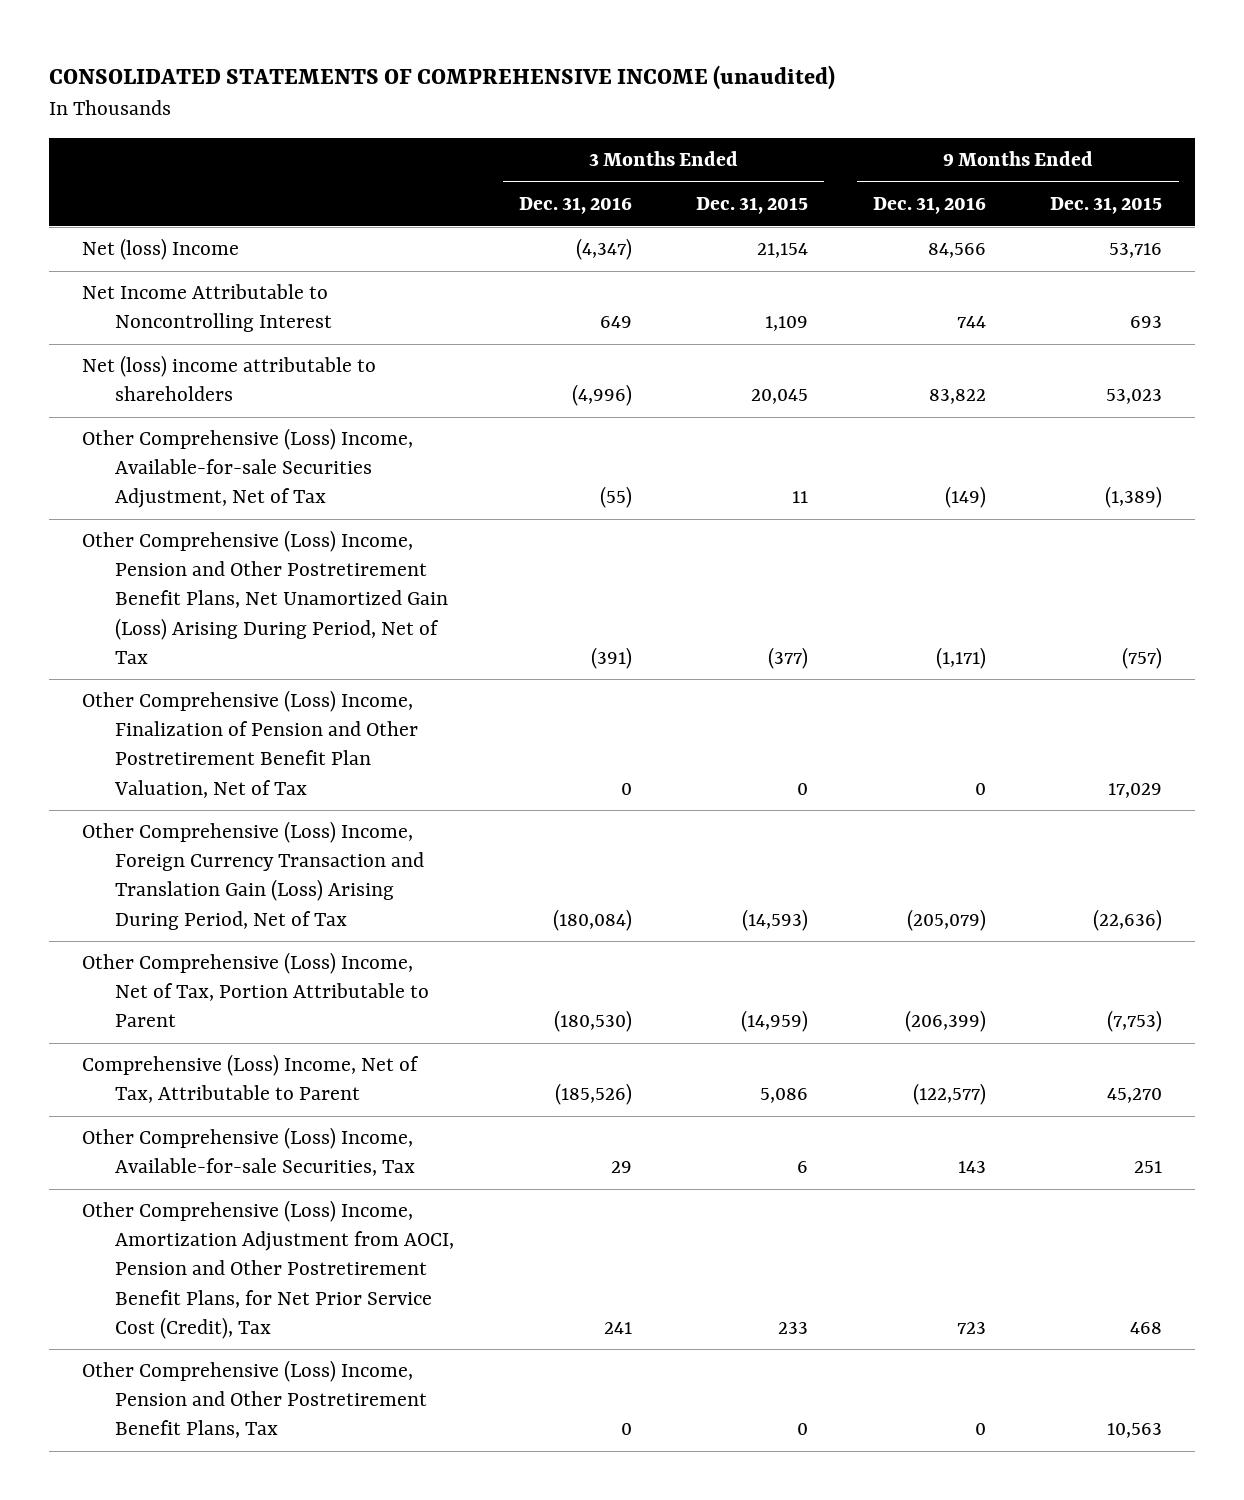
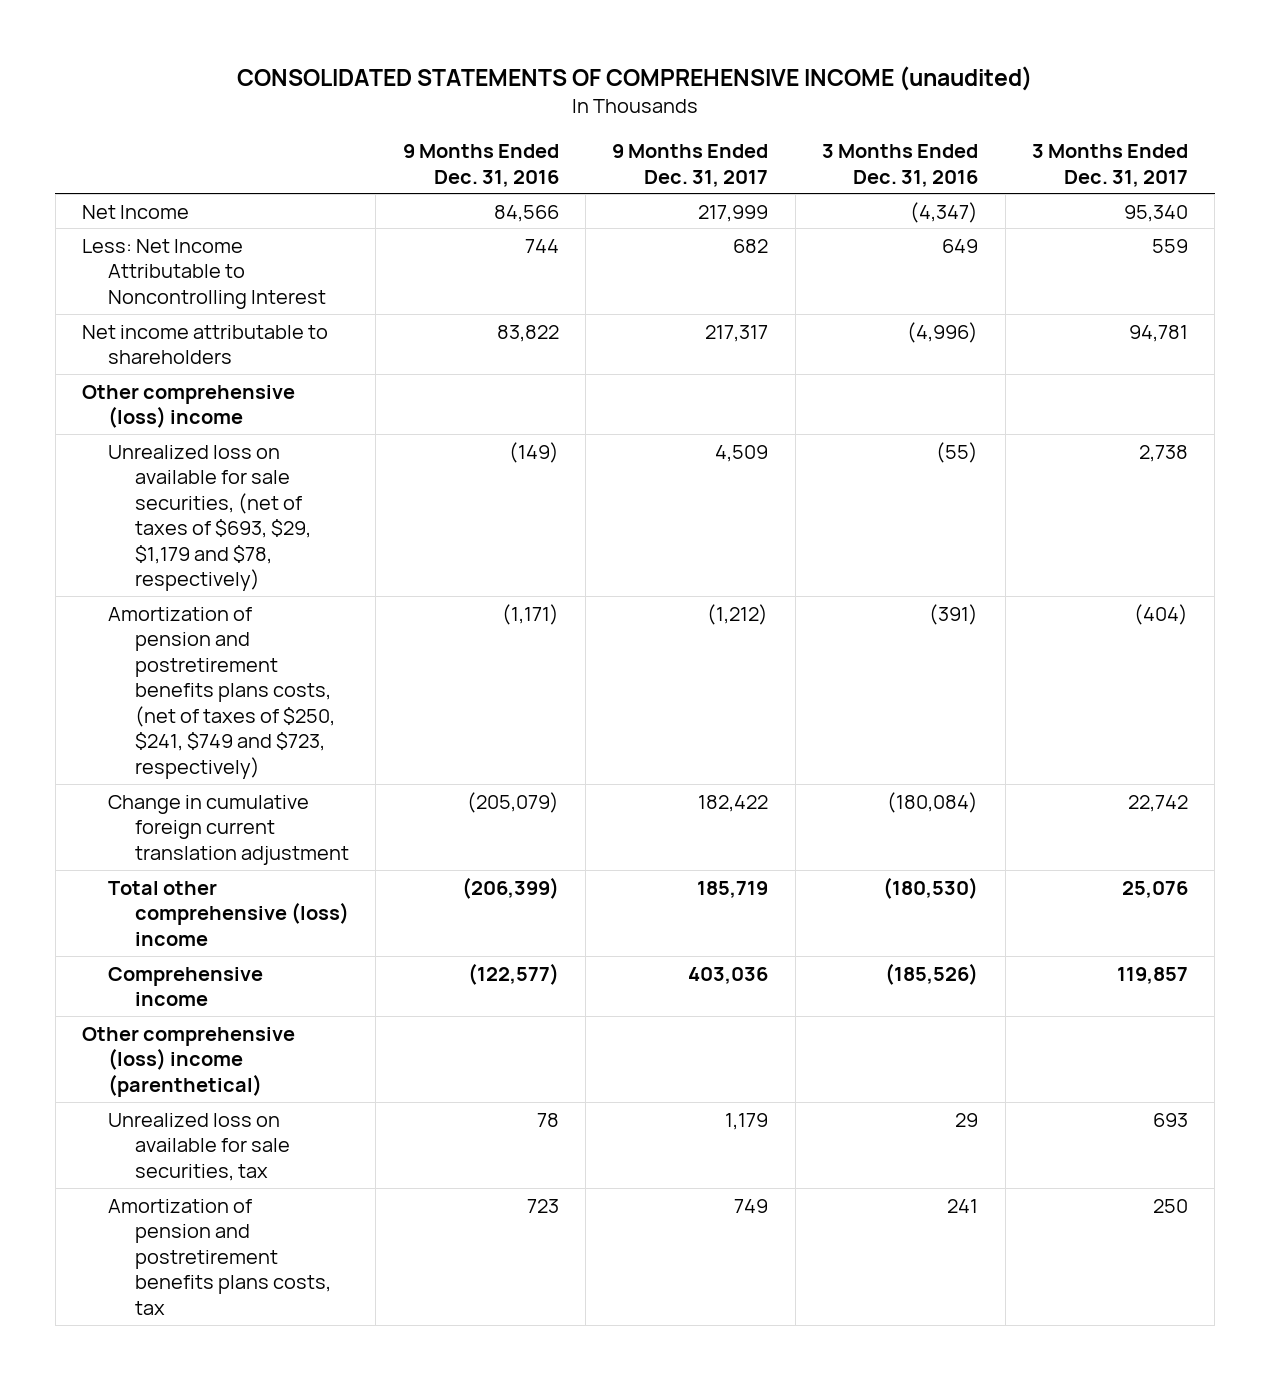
[696,197,809,215] Dec. 31, 2015 -> none
[1050,197,1163,215] Dec. 31, 2015 -> none
none -> [612,143,769,187] 9 Months Ended Dec. 31, 2017
none -> [1032,143,1189,187] 3 Months Ended Dec. 31, 2017
[81,690,419,798] Other Comprehensive (Loss) Income, Finalization of Pension and Other Postretirement Benefit Plan Valuation, Net of Tax -> none
[81,1360,428,1439] Other Comprehensive (Loss) Income, Pension and Other Postretirement Benefit Plans, Tax -> none
[81,238,239,261] Net (loss) Income -> [82,204,190,219] Net Income
[81,284,333,333] Net Income Attributable to Noncontrolling Interest -> [82,238,327,309] Less: Net Income Attributable to Noncontrolling Interest
[81,355,376,402] Net (loss) income attributable to shareholders -> [82,324,329,365] Net income attributable to shareholders
none -> [82,384,296,429] Other comprehensive (loss) income
[81,428,413,509] Other Comprehensive (Loss) Income, Available-for-sale Securities Adjustment, Net of Tax -> [108,444,311,592] Unrealized loss on available for sale securities, (net of taxes of $693, $29, $1,179 and $78, respectively)
[81,530,449,664] Other Comprehensive (Loss) Income, Pension and Other Postretirement Benefit Plans, Net Unamortized Gain (Loss) Arising During Period, Net of Tax -> [108,606,335,780] Amortization of pension and postretirement benefits plans costs, (net of taxes of $250, $241, $749 and $723, respectively)
[81,821,425,930] Other Comprehensive (Loss) Income, Foreign Currency Transaction and Translation Gain (Loss) Arising During Period, Net of Tax -> [108,794,349,865] Change in cumulative foreign current translation adjustment
[81,952,430,1028] Other Comprehensive (Loss) Income, Net of Tax, Portion Attributable to Parent -> [108,880,349,946] Total other comprehensive (loss) income
[81,1054,419,1104] Comprehensive (Loss) Income, Net of Tax, Attributable to Parent -> [108,966,264,1007] Comprehensive income
none -> [82,1026,296,1097] Other comprehensive (loss) income (parenthetical)
[81,1127,416,1177] Other Comprehensive (Loss) Income, Available-for-sale Securities, Tax -> [108,1112,290,1181] Unrealized loss on available for sale securities, tax
[957,1161,986,1174] 143 -> [536,1112,559,1127] 78
[81,1200,455,1339] Other Comprehensive (Loss) Income, Amortization Adjustment from AOCI, Pension and Other Postretirement Benefit Plans, for Net Prior Service Cost (Credit), Tax -> [108,1198,331,1315] Amortization of pension and postretirement benefits plans costs, tax

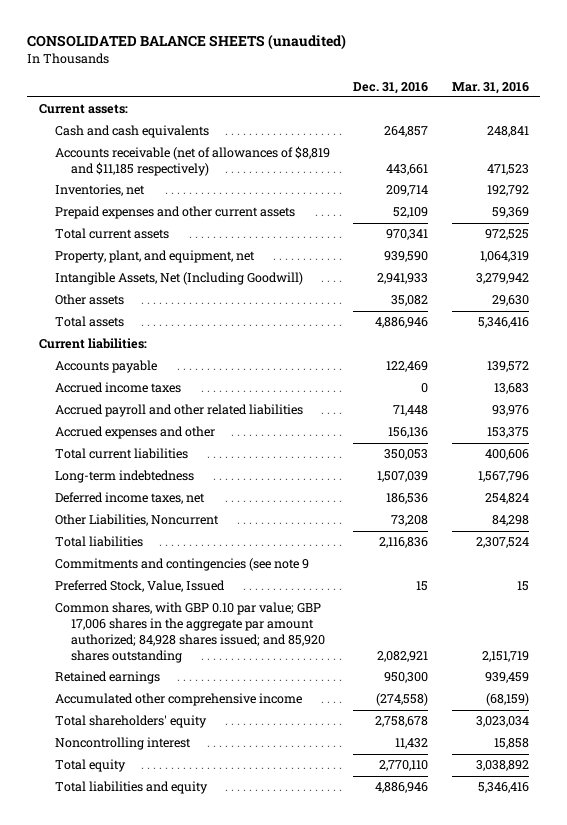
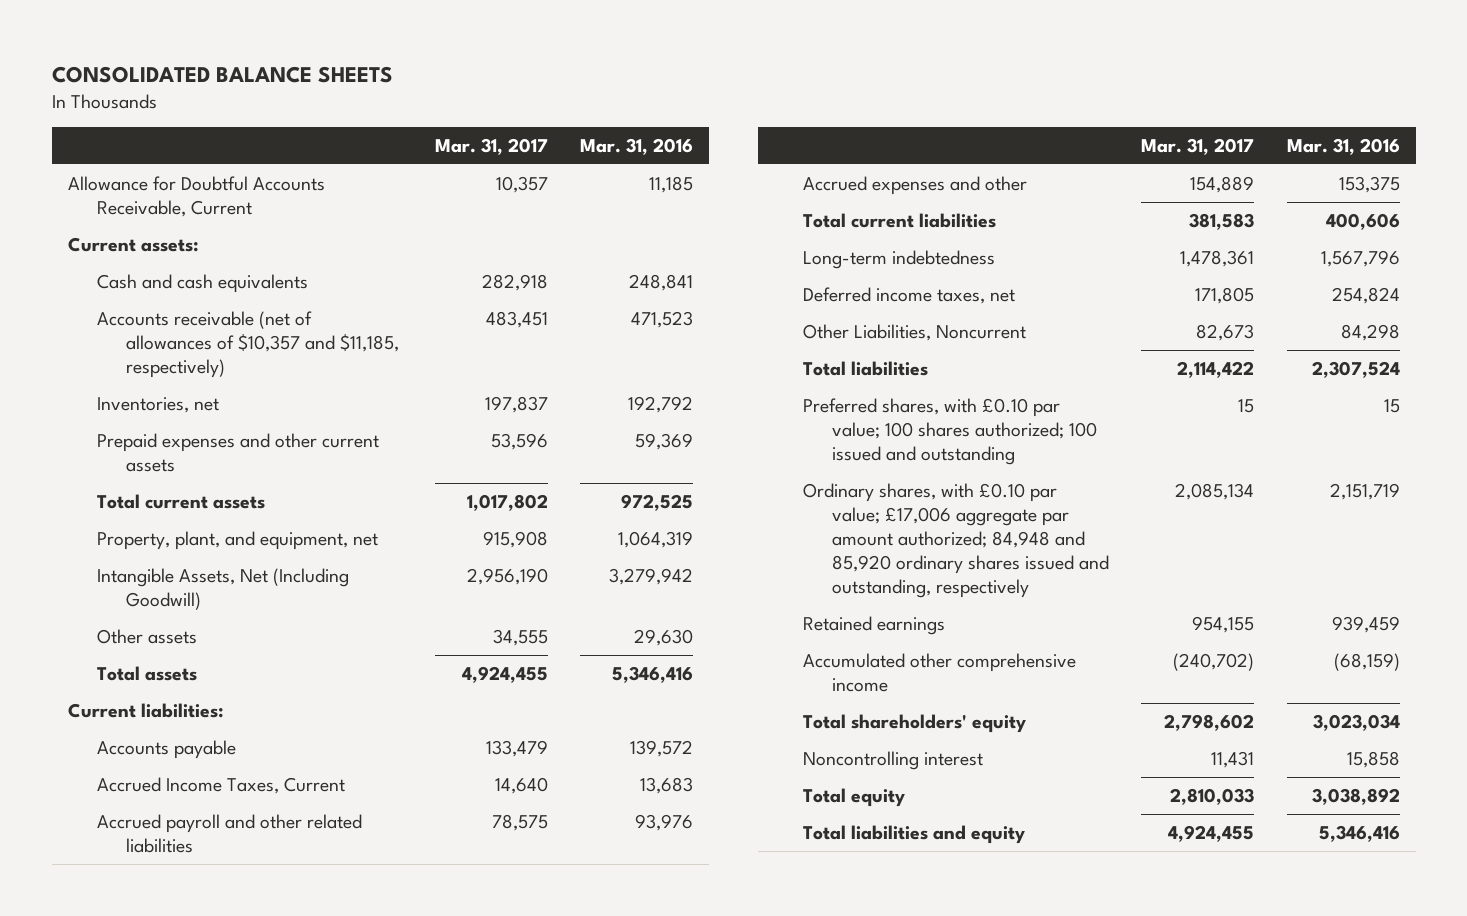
[27,34,347,51] CONSOLIDATED BALANCE SHEETS (unaudited) -> [51,65,393,83] CONSOLIDATED BALANCE SHEETS
[353,81,429,94] Dec. 31, 2016 -> none
none -> [434,137,548,155] Mar. 31, 2017
none -> [67,175,325,217] Allowance for Doubtful Accounts Receivable, Current
[54,146,330,177] Accounts receivable (net of allowances of $8,819 and $11,185 respectively) -> [96,310,399,378] Accounts receivable (net of allowances of $10,357 and $11,185, respectively)
[54,382,181,394] Accrued income taxes -> [96,776,345,794] Accrued Income Taxes, Current
[54,558,309,572] Commitments and contingencies (see note 9 -> none
[54,580,225,593] Preferred Stock, Value, Issued -> [802,397,1097,465] Preferred shares, with £0.10 par value; 100 shares authorized; 100 issued and outstanding
[54,602,325,663] Common shares, with GBP 0.10 par value; GBP 17,006 shares in the aggregate par amount authorized; 84,928 shares issued; and 85,920 shares outstanding -> [802,482,1109,599] Ordinary shares, with £0.10 par value; £17,006 aggregate par amount authorized; 84,948 and 85,920 ordinary shares issued and outstanding, respectively

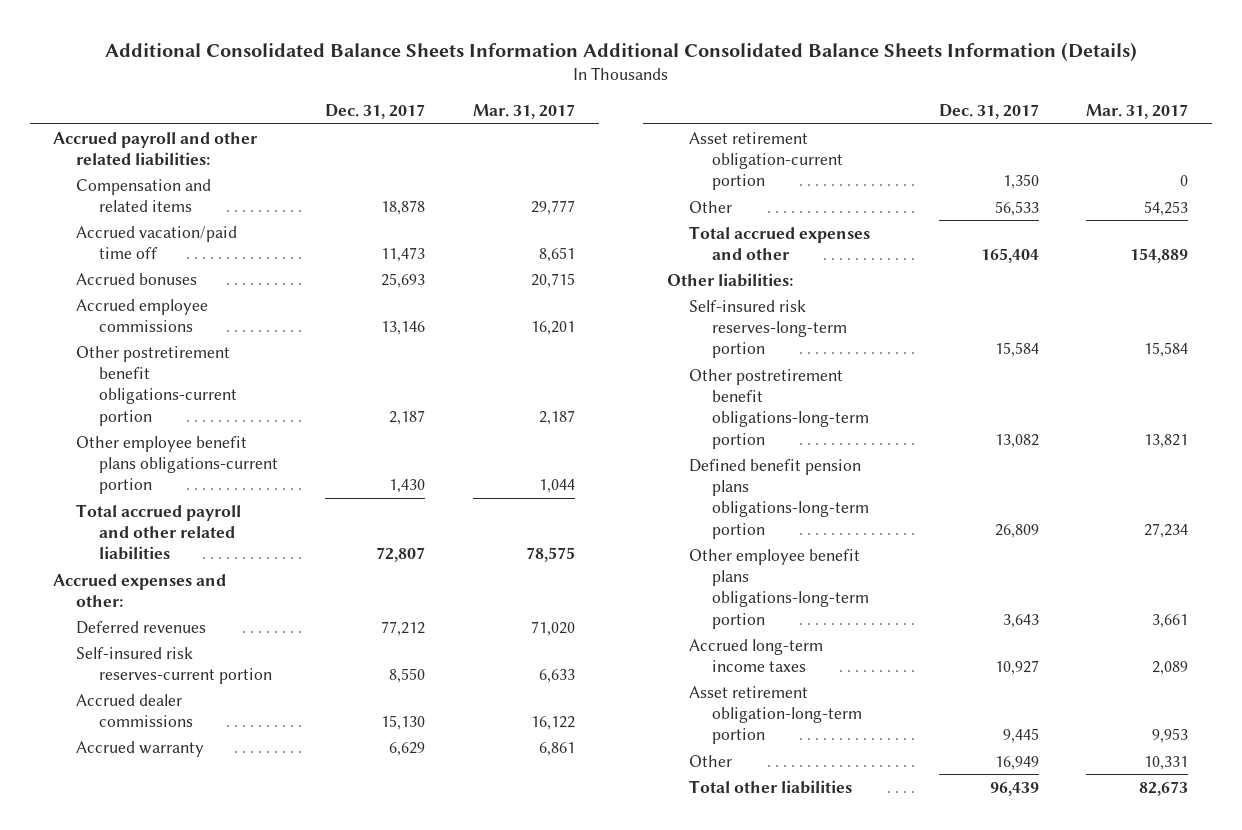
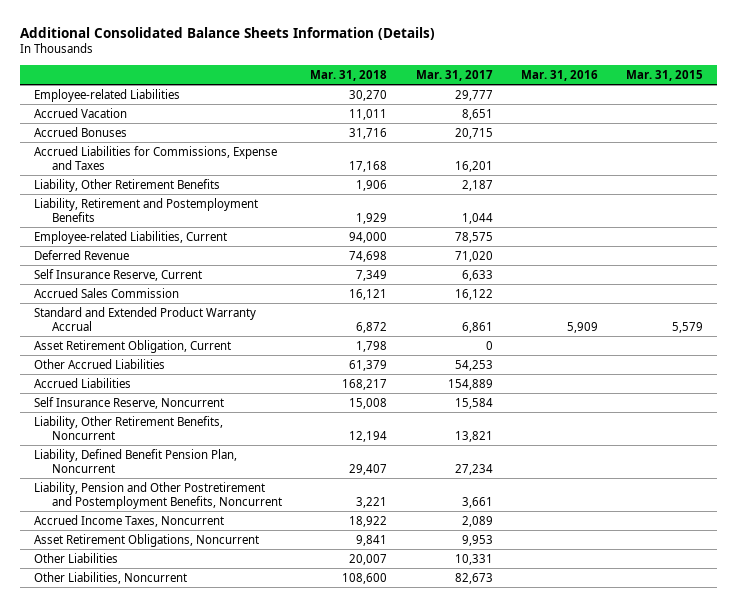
[104,41,1137,62] Additional Consolidated Balance Sheets Information Additional Consolidated Balance Sheets Information (Details) -> [19,26,435,40] Additional Consolidated Balance Sheets Information (Details)
[325,104,426,120] Dec. 31, 2017 -> none
none -> [310,69,388,81] Mar. 31, 2018
none -> [520,69,598,81] Mar. 31, 2016
none -> [625,69,703,81] Mar. 31, 2015
[53,131,259,166] Accrued payroll and other related liabilities: -> none
[53,573,227,607] Accrued expenses and other: -> none
[666,272,793,287] Other liabilities: -> none
[76,178,212,212] Compensation and related items -> [33,88,180,102] Employee-related Liabilities
[76,225,238,259] Accrued vacation/paid time off -> [33,107,127,118] Accrued Vacation
[76,272,198,285] Accrued bonuses -> [33,126,127,137] Accrued Bonuses
[76,298,209,332] Accrued employee commissions -> [33,145,277,171] Accrued Liabilities for Commissions, Expense and Taxes
[76,345,237,426] Other postretirement benefit obligations-current portion -> [33,178,220,192] Liability, Other Retirement Benefits
[76,435,278,495] Other employee benefit plans obligations-current portion -> [33,197,258,223] Liability, Retirement and Postemployment Benefits
[76,503,242,561] Total accrued payroll and other related liabilities -> [33,230,227,244] Employee-related Liabilities, Current
[76,620,207,634] Deferred revenues -> [33,249,129,260] Deferred Revenue
[76,646,272,684] Self-insured risk reserves-current portion -> [33,268,202,281] Self Insurance Reserve, Current
[76,693,193,727] Accrued dealer commissions -> [33,287,179,298] Accrued Sales Commission
[76,740,205,757] Accrued warranty -> [33,306,256,332] Standard and Extended Product Warranty Accrual
[689,131,843,191] Asset retirement obligation-current portion -> [33,339,231,353] Asset Retirement Obligation, Current
[689,200,733,213] Other -> [33,358,165,369] Other Accrued Liabilities
[689,225,871,260] Total accrued expenses and other -> [33,377,131,388] Accrued Liabilities
[689,299,847,359] Self-insured risk reserves-long-term portion -> [33,396,224,409] Self Insurance Reserve, Noncurrent
[689,368,869,449] Other postretirement benefit obligations-long-term portion -> [33,415,223,441] Liability, Other Retirement Benefits, Noncurrent
[689,458,869,539] Defined benefit pension plans obligations-long-term portion -> [33,448,237,474] Liability, Defined Benefit Pension Plan, Noncurrent
[689,548,869,629] Other employee benefit plans obligations-long-term portion -> [33,481,283,510] Liability, Pension and Other Postretirement and Postemployment Benefits, Noncurrent
[689,638,824,672] Accrued long-term income taxes -> [33,514,224,527] Accrued Income Taxes, Noncurrent
[689,685,862,745] Asset retirement obligation-long-term portion -> [33,533,259,547] Asset Retirement Obligations, Noncurrent
[689,754,733,767] Other -> [33,552,118,563] Other Liabilities
[689,779,853,794] Total other liabilities -> [33,571,187,584] Other Liabilities, Noncurrent

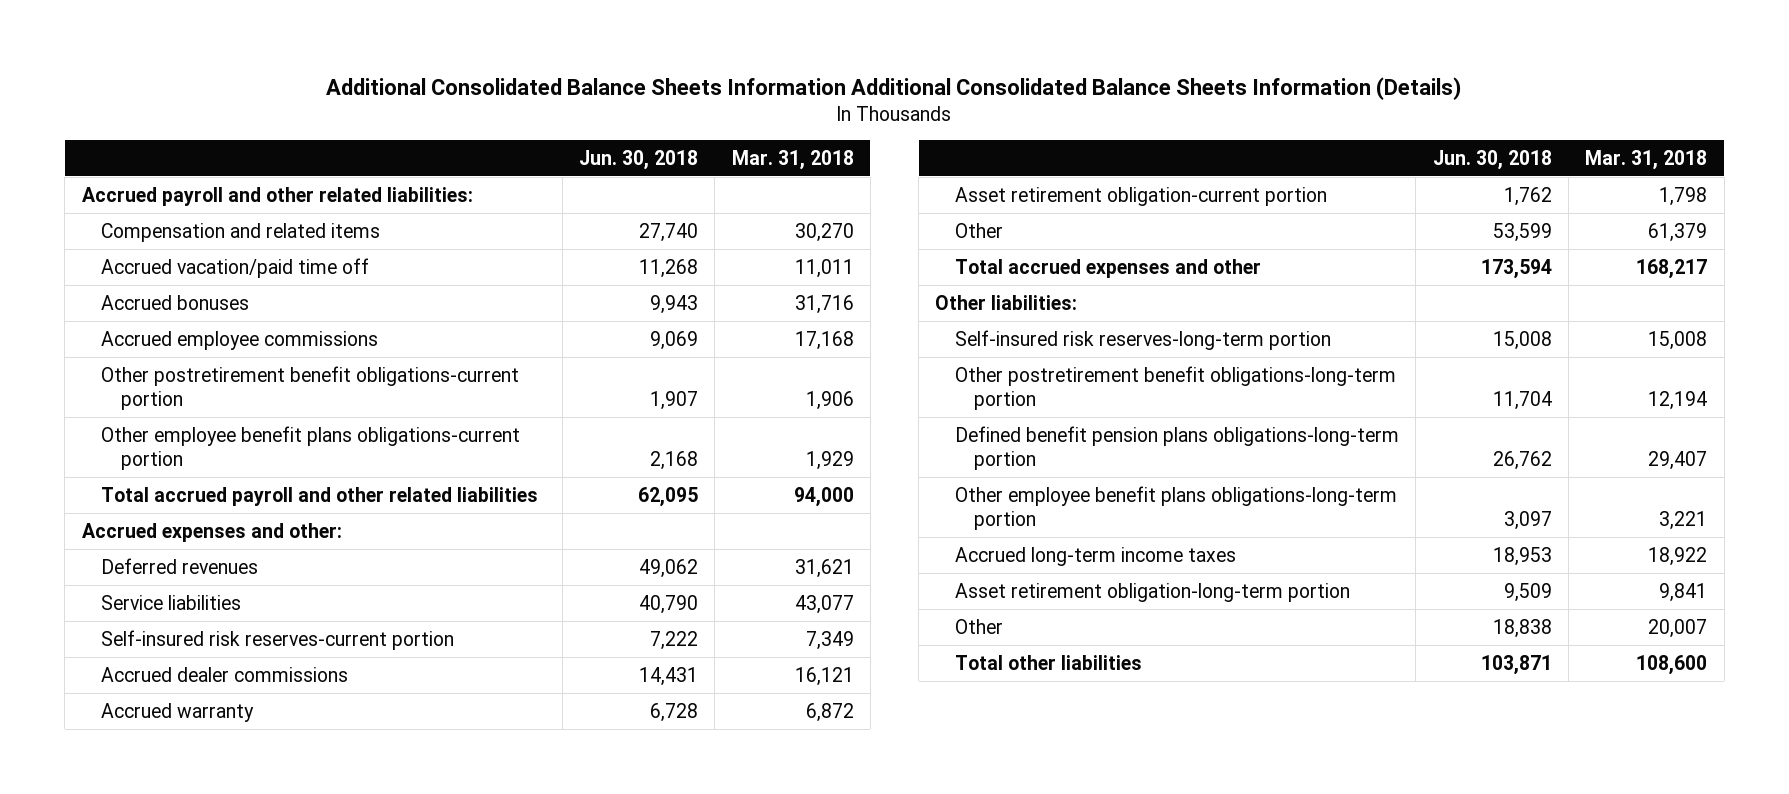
[19,26,435,40] Additional Consolidated Balance Sheets Information (Details) -> [326,76,1462,100] Additional Consolidated Balance Sheets Information Additional Consolidated Balance Sheets Information (Details)
[415,69,493,81] Mar. 31, 2017 -> none
[520,69,598,81] Mar. 31, 2016 -> none
[625,69,703,81] Mar. 31, 2015 -> none
none -> [578,149,698,170] Jun. 30, 2018
none -> [81,186,473,206] Accrued payroll and other related liabilities:
[33,88,180,102] Employee-related Liabilities -> [101,222,381,242] Compensation and related items
[33,107,127,118] Accrued Vacation -> [101,257,370,278] Accrued vacation/paid time off
[33,126,127,137] Accrued Bonuses -> [101,294,250,310] Accrued bonuses
[33,145,277,171] Accrued Liabilities for Commissions, Expense and Taxes -> [101,330,379,350] Accrued employee commissions
[33,178,220,192] Liability, Other Retirement Benefits -> [101,365,520,410] Other postretirement benefit obligations-current portion
[33,197,258,223] Liability, Retirement and Postemployment Benefits -> [101,425,521,470] Other employee benefit plans obligations-current portion
[33,230,227,244] Employee-related Liabilities, Current -> [101,486,539,506] Total accrued payroll and other related liabilities
none -> [81,522,342,542] Accrued expenses and other:
[33,249,129,260] Deferred Revenue -> [101,557,259,574] Deferred revenues
[349,250,388,262] 74,698 -> [794,558,854,578] 31,621
none -> [101,594,242,610] Service liabilities
[33,268,202,281] Self Insurance Reserve, Current -> [101,629,455,650] Self-insured risk reserves-current portion
[33,287,179,298] Accrued Sales Commission -> [101,666,349,682] Accrued dealer commissions
[33,306,256,332] Standard and Extended Product Warranty Accrual -> [101,702,255,722] Accrued warranty
[33,339,231,353] Asset Retirement Obligation, Current -> [954,186,1327,206] Asset retirement obligation-current portion
[33,358,165,369] Other Accrued Liabilities -> [954,222,1003,238] Other
[33,377,131,388] Accrued Liabilities -> [954,258,1261,278] Total accrued expenses and other
none -> [935,294,1078,310] Other liabilities:
[33,396,224,409] Self Insurance Reserve, Noncurrent -> [954,329,1331,350] Self-insured risk reserves-long-term portion
[33,415,223,441] Liability, Other Retirement Benefits, Noncurrent -> [954,365,1396,410] Other postretirement benefit obligations-long-term portion
[33,448,237,474] Liability, Defined Benefit Pension Plan, Noncurrent -> [954,425,1399,470] Defined benefit pension plans obligations-long-term portion
[33,481,283,510] Liability, Pension and Other Postretirement and Postemployment Benefits, Noncurrent -> [954,485,1397,530] Other employee benefit plans obligations-long-term portion
[33,514,224,527] Accrued Income Taxes, Noncurrent -> [954,546,1236,566] Accrued long-term income taxes
[33,533,259,547] Asset Retirement Obligations, Noncurrent -> [954,582,1350,602] Asset retirement obligation-long-term portion
[33,552,118,563] Other Liabilities -> [954,618,1003,634] Other
[33,571,187,584] Other Liabilities, Noncurrent -> [954,654,1142,670] Total other liabilities

